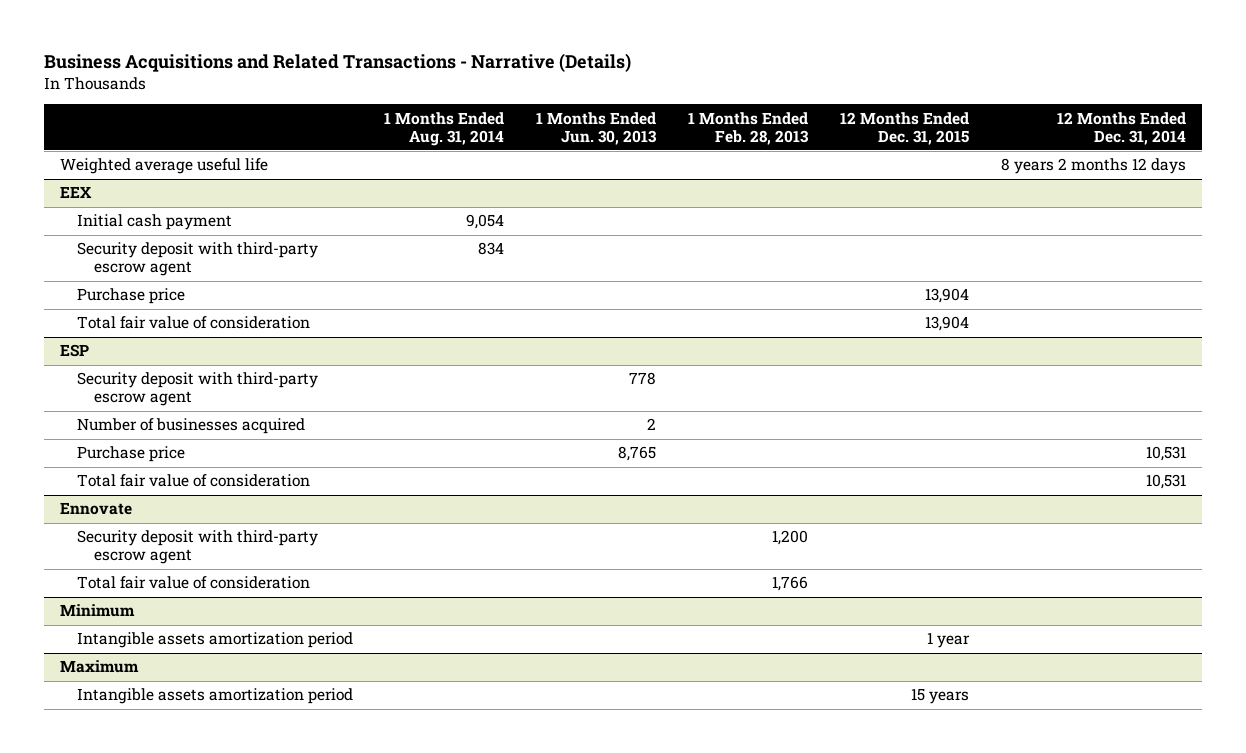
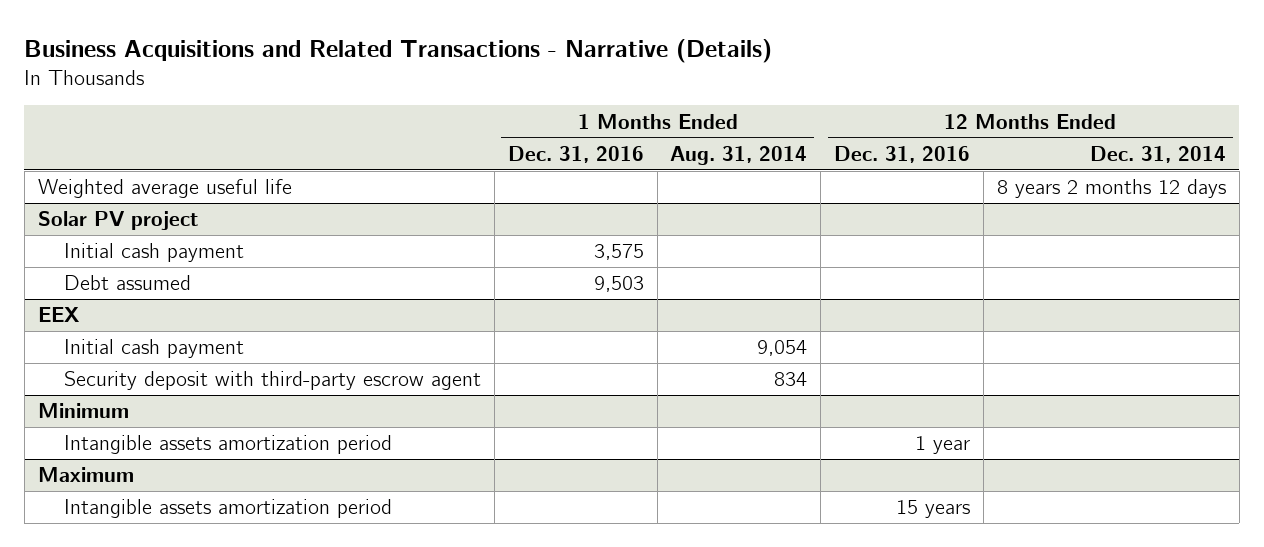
[536,111,658,145] 1 Months Ended Jun. 30, 2013 -> none
[688,111,810,145] 1 Months Ended Feb. 28, 2013 -> none
[840,111,970,145] 12 Months Ended Dec. 31, 2015 -> none
none -> [507,145,644,163] Dec. 31, 2016
none -> [834,145,971,163] Dec. 31, 2016
none -> [37,211,198,231] Solar PV project
none -> [63,243,244,263] Initial cash payment
none -> [63,275,191,291] Debt assumed
[76,288,185,305] Purchase price -> none
[76,316,310,330] Total fair value of consideration -> none
[59,344,89,358] ESP -> none
[76,372,318,407] Security deposit with third-party escrow agent -> none
[76,418,305,435] Number of businesses acquired -> none
[76,446,185,463] Purchase price -> none
[76,474,310,488] Total fair value of consideration -> none
[59,502,132,516] Ennovate -> none
[76,530,318,565] Security deposit with third-party escrow agent -> none
[76,576,310,590] Total fair value of consideration -> none

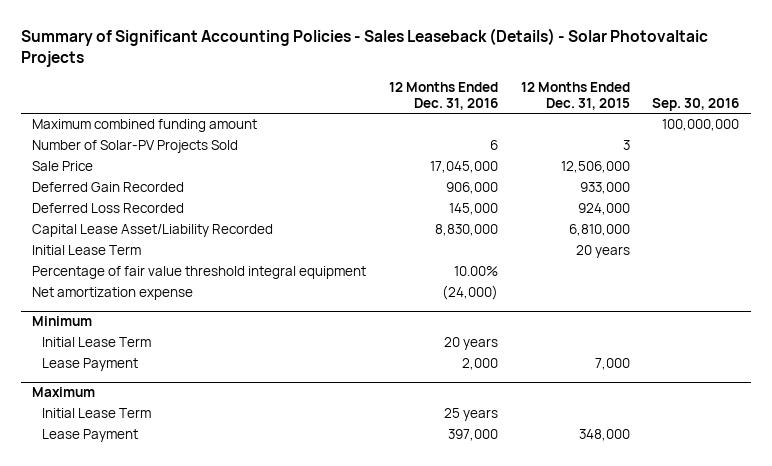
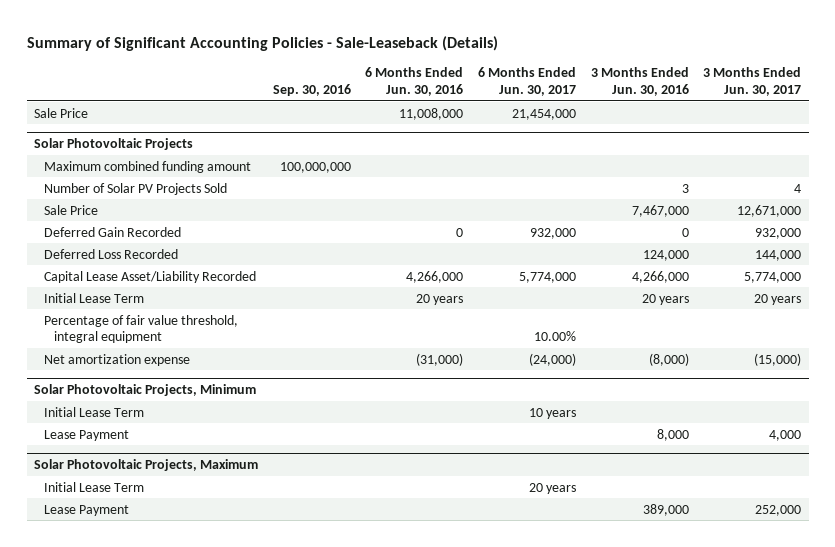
[21,27,709,67] Summary of Significant Accounting Policies - Sales Leaseback (Details) - Solar Photovaltaic Projects -> [26,36,498,52] Summary of Significant Accounting Policies - Sale-Leaseback (Details)
[389,81,499,110] 12 Months Ended Dec. 31, 2016 -> none
[520,81,630,110] 12 Months Ended Dec. 31, 2015 -> none
none -> [365,67,464,97] 6 Months Ended Jun. 30, 2016
none -> [477,67,576,97] 6 Months Ended Jun. 30, 2017
none -> [590,67,689,97] 3 Months Ended Jun. 30, 2016
none -> [703,67,802,97] 3 Months Ended Jun. 30, 2017
[32,119,258,133] Maximum combined funding amount -> none
[32,140,239,154] Number of Solar-PV Projects Sold -> none
[32,182,185,193] Deferred Gain Recorded -> none
[32,203,185,214] Deferred Loss Recorded -> none
[32,224,274,238] Capital Lease Asset/Liability Recorded -> none
[32,245,142,256] Initial Lease Term -> none
[32,266,367,280] Percentage of fair value threshold integral equipment -> none
[32,287,194,301] Net amortization expense -> none
none -> [34,138,194,151] Solar Photovoltaic Projects
none -> [44,160,252,173] Maximum combined funding amount
none -> [44,182,228,195] Number of Solar PV Projects Sold
none -> [44,204,99,215] Sale Price
none -> [44,226,182,237] Deferred Gain Recorded
none -> [44,248,179,259] Deferred Loss Recorded
none -> [44,270,257,283] Capital Lease Asset/Liability Recorded
none -> [44,292,145,303] Initial Lease Term
none -> [44,314,239,344] Percentage of fair value threshold, integral equipment
none -> [44,353,191,366] Net amortization expense
[32,316,93,327] Minimum -> [34,384,257,397] Solar Photovoltaic Projects, Minimum
[32,387,96,398] Maximum -> [34,459,259,472] Solar Photovoltaic Projects, Maximum

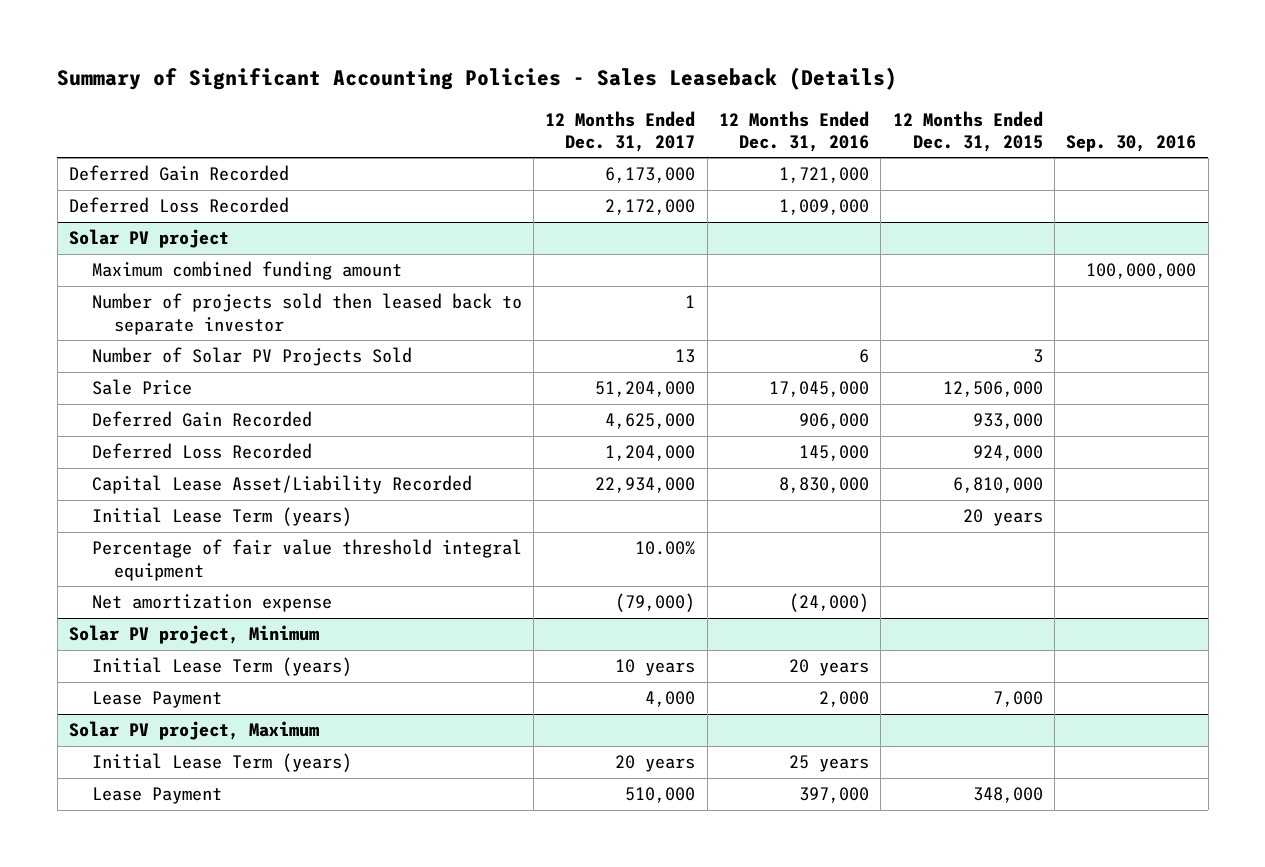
[26,36,498,52] Summary of Significant Accounting Policies - Sale-Leaseback (Details) -> [57,67,898,91] Summary of Significant Accounting Policies - Sales Leaseback (Details)
[365,67,464,97] 6 Months Ended Jun. 30, 2016 -> none
[477,67,576,97] 6 Months Ended Jun. 30, 2017 -> none
[590,67,689,97] 3 Months Ended Jun. 30, 2016 -> none
[703,67,802,97] 3 Months Ended Jun. 30, 2017 -> none
none -> [545,110,696,152] 12 Months Ended Dec. 31, 2017
none -> [719,110,870,152] 12 Months Ended Dec. 31, 2016
none -> [892,110,1043,152] 12 Months Ended Dec. 31, 2015
[34,107,89,118] Sale Price -> none
none -> [68,165,289,182] Deferred Gain Recorded
none -> [68,197,289,214] Deferred Loss Recorded
[34,138,194,151] Solar Photovoltaic Projects -> [68,229,229,249] Solar PV project
none -> [91,293,522,335] Number of projects sold then leased back to separate investor
[44,292,145,303] Initial Lease Term -> [91,507,352,527] Initial Lease Term (years)
[44,314,239,344] Percentage of fair value threshold, integral equipment -> [91,539,522,581] Percentage of fair value threshold integral equipment
[34,384,257,397] Solar Photovoltaic Projects, Minimum -> [68,625,319,645] Solar PV project, Minimum
[44,406,145,417] Initial Lease Term -> [91,657,352,677] Initial Lease Term (years)
[34,459,259,472] Solar Photovoltaic Projects, Maximum -> [68,721,319,741] Solar PV project, Maximum
[44,481,145,492] Initial Lease Term -> [91,753,352,773] Initial Lease Term (years)

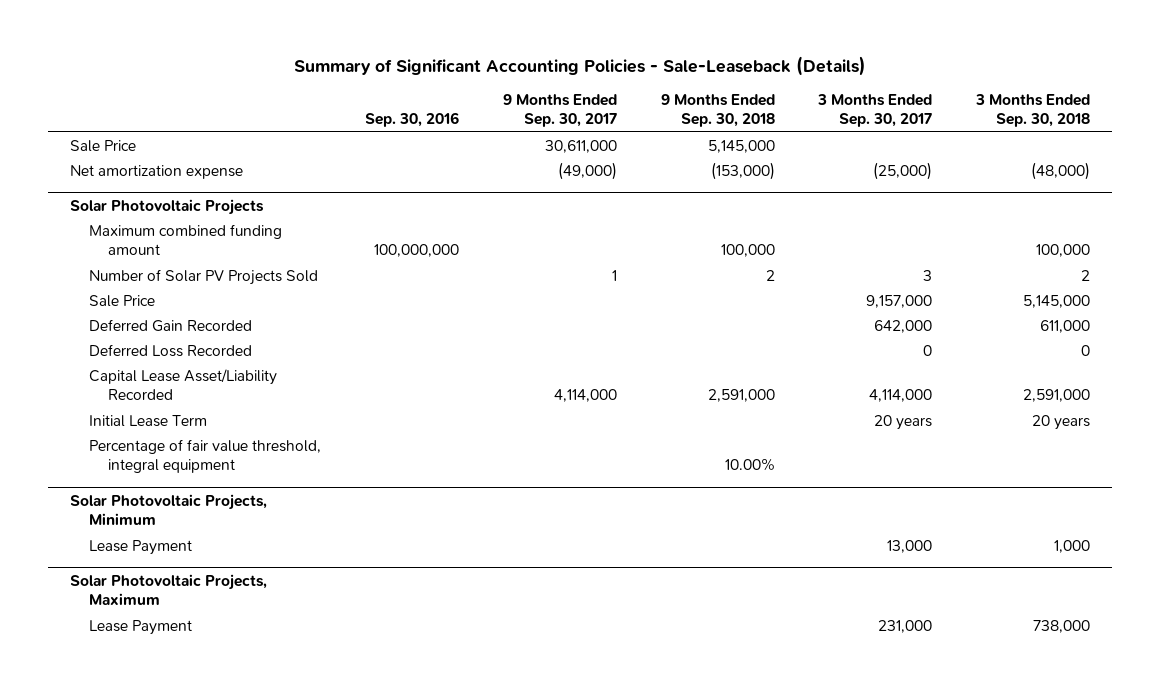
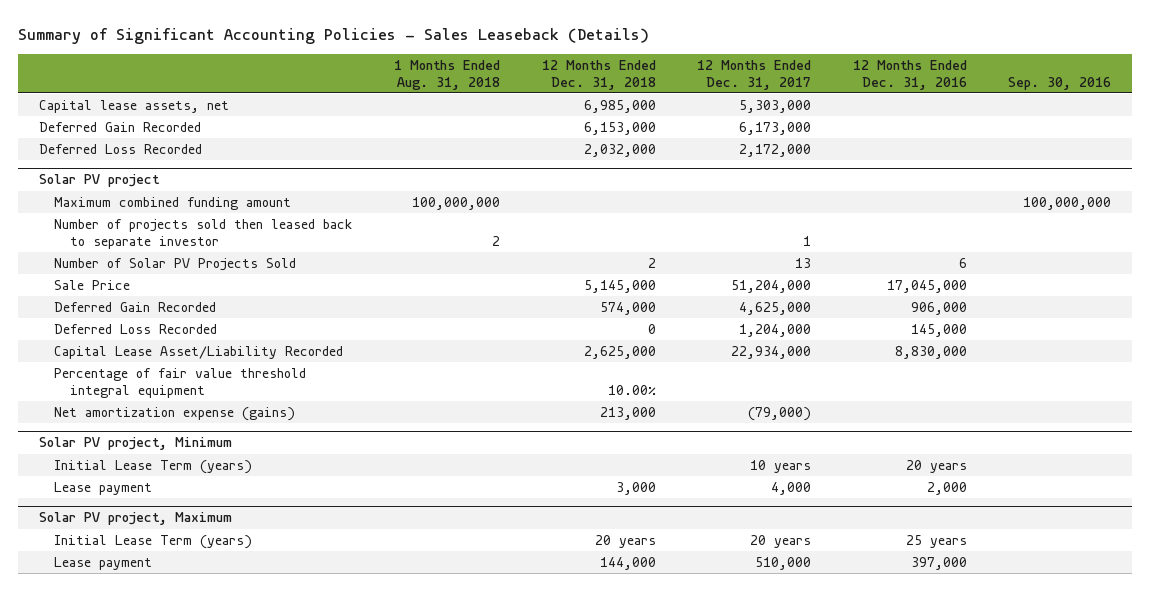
[294,55,867,76] Summary of Significant Accounting Policies - Sale-Leaseback (Details) -> [18,27,650,44] Summary of Significant Accounting Policies - Sales Leaseback (Details)
[502,93,617,128] 9 Months Ended Sep. 30, 2017 -> none
[660,93,775,128] 9 Months Ended Sep. 30, 2018 -> none
[817,93,933,128] 3 Months Ended Sep. 30, 2017 -> none
[975,93,1091,128] 3 Months Ended Sep. 30, 2018 -> none
none -> [393,59,500,90] 1 Months Ended Aug. 31, 2018
none -> [541,59,656,90] 12 Months Ended Dec. 31, 2018
none -> [697,59,812,90] 12 Months Ended Dec. 31, 2017
none -> [852,59,967,90] 12 Months Ended Dec. 31, 2016
[70,139,137,152] Sale Price -> none
[70,164,244,179] Net amortization expense -> none
none -> [38,100,229,114] Capital lease assets, net
none -> [38,122,201,133] Deferred Gain Recorded
none -> [38,144,202,155] Deferred Loss Recorded
[70,198,265,215] Solar Photovoltaic Projects -> [38,174,160,188] Solar PV project
none -> [54,219,353,249] Number of projects sold then leased back to separate investor
[89,414,208,427] Initial Lease Term -> none
[89,438,322,474] Percentage of fair value threshold, integral equipment -> [54,368,307,398] Percentage of fair value threshold integral equipment
none -> [54,407,296,422] Net amortization expense (gains)
[70,493,268,526] Solar Photovoltaic Projects, Minimum -> [38,437,232,451] Solar PV project, Minimum
none -> [54,460,253,475] Initial Lease Term (years)
[89,539,193,555] Lease Payment -> [54,482,153,496] Lease payment
[70,573,268,606] Solar Photovoltaic Projects, Maximum -> [38,512,232,526] Solar PV project, Maximum
none -> [54,535,253,550] Initial Lease Term (years)
[89,619,193,635] Lease Payment -> [54,557,153,571] Lease payment

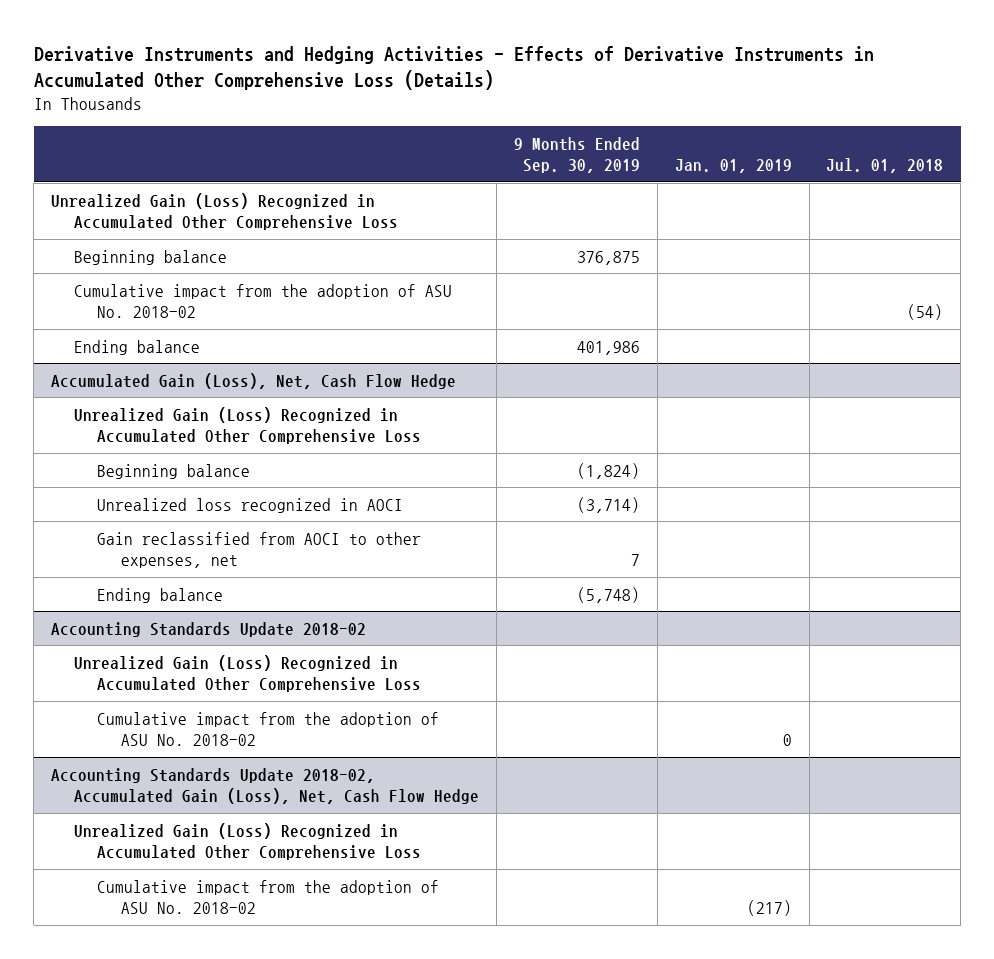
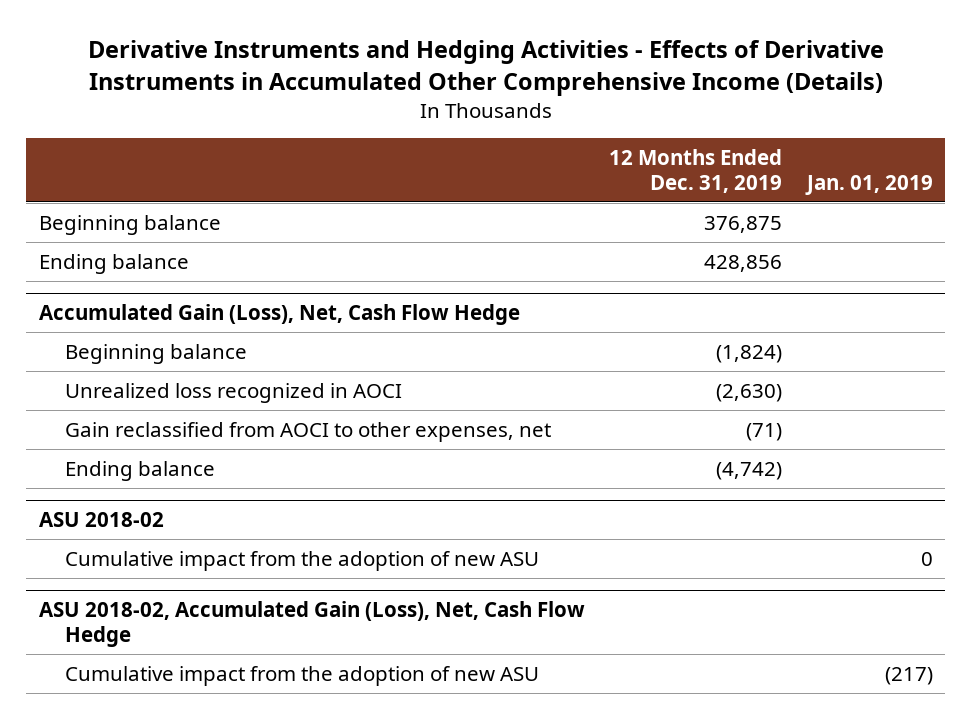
[33,45,874,91] Derivative Instruments and Hedging Activities - Effects of Derivative Instruments in Accumulated Other Comprehensive Loss (Details) -> [87,40,884,97] Derivative Instruments and Hedging Activities - Effects of Derivative Instruments in Accumulated Other Comprehensive Income (Details)
[513,136,640,173] 9 Months Ended Sep. 30, 2019 -> none
[826,157,944,173] Jul. 01, 2018 -> none
none -> [609,148,783,193] 12 Months Ended Dec. 31, 2019
[50,192,399,230] Unrealized Gain (Loss) Recognized in Accumulated Other Comprehensive Loss -> none
[74,283,453,318] Cumulative impact from the adoption of ASU No. 2018-02 -> none
[74,406,422,444] Unrealized Gain (Loss) Recognized in Accumulated Other Comprehensive Loss -> none
[74,654,422,692] Unrealized Gain (Loss) Recognized in Accumulated Other Comprehensive Loss -> none
[74,822,422,860] Unrealized Gain (Loss) Recognized in Accumulated Other Comprehensive Loss -> none
[50,621,366,637] Accounting Standards Update 2018-02 -> [38,512,164,528] ASU 2018-02
[97,711,440,746] Cumulative impact from the adoption of ASU No. 2018-02 -> [65,550,540,571] Cumulative impact from the adoption of new ASU
[50,767,480,804] Accounting Standards Update 2018-02, Accumulated Gain (Loss), Net, Cash Flow Hedge -> [38,601,585,648] ASU 2018-02, Accumulated Gain (Loss), Net, Cash Flow Hedge
[97,879,440,914] Cumulative impact from the adoption of ASU No. 2018-02 -> [65,665,540,686] Cumulative impact from the adoption of new ASU

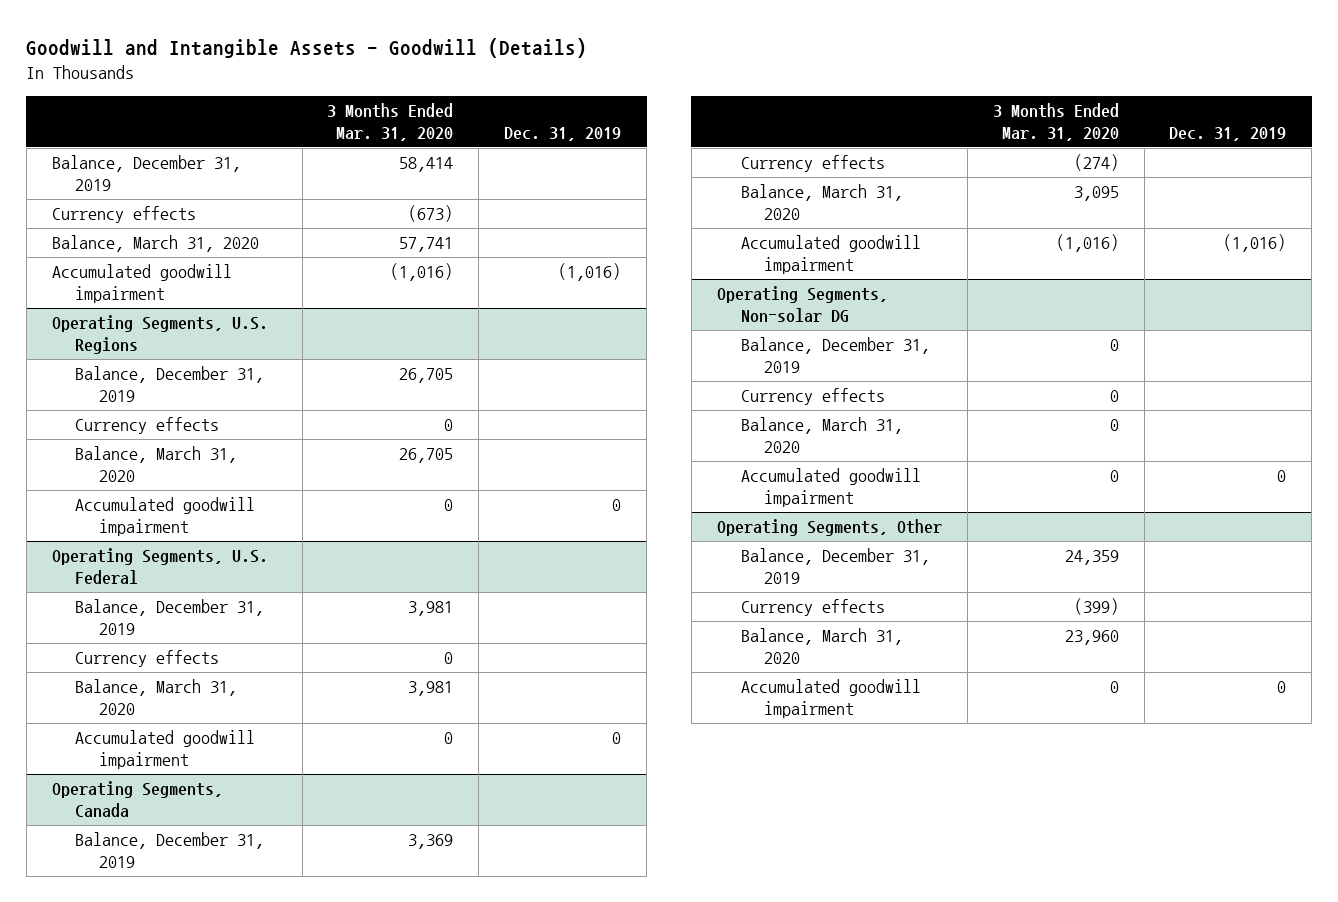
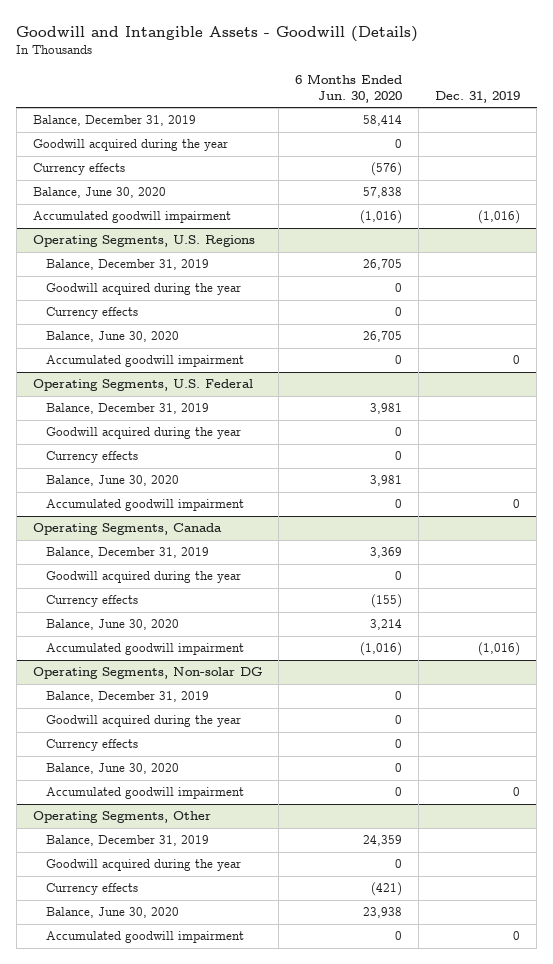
[327,103,454,142] 3 Months Ended Mar. 31, 2020 -> none
none -> [295,74,403,103] 6 Months Ended Jun. 30, 2020
none -> [32,139,228,152] Goodwill acquired during the year
[51,235,259,253] Balance, March 31, 2020 -> [32,187,166,199] Balance, June 30, 2020
none -> [46,283,242,296] Goodwill acquired during the year
[75,446,238,483] Balance, March 31, 2020 -> [46,331,180,343] Balance, June 30, 2020
none -> [46,427,242,440] Goodwill acquired during the year
[75,679,238,716] Balance, March 31, 2020 -> [46,475,180,487] Balance, June 30, 2020
none -> [46,571,242,584] Goodwill acquired during the year
[740,184,903,221] Balance, March 31, 2020 -> [46,619,180,631] Balance, June 30, 2020
none -> [46,715,242,728] Goodwill acquired during the year
[740,417,903,454] Balance, March 31, 2020 -> [46,763,180,775] Balance, June 30, 2020
none -> [46,859,242,872] Goodwill acquired during the year
[740,628,903,665] Balance, March 31, 2020 -> [46,907,180,919] Balance, June 30, 2020

